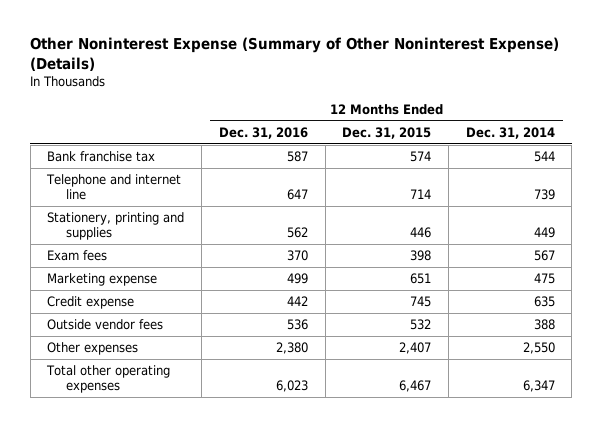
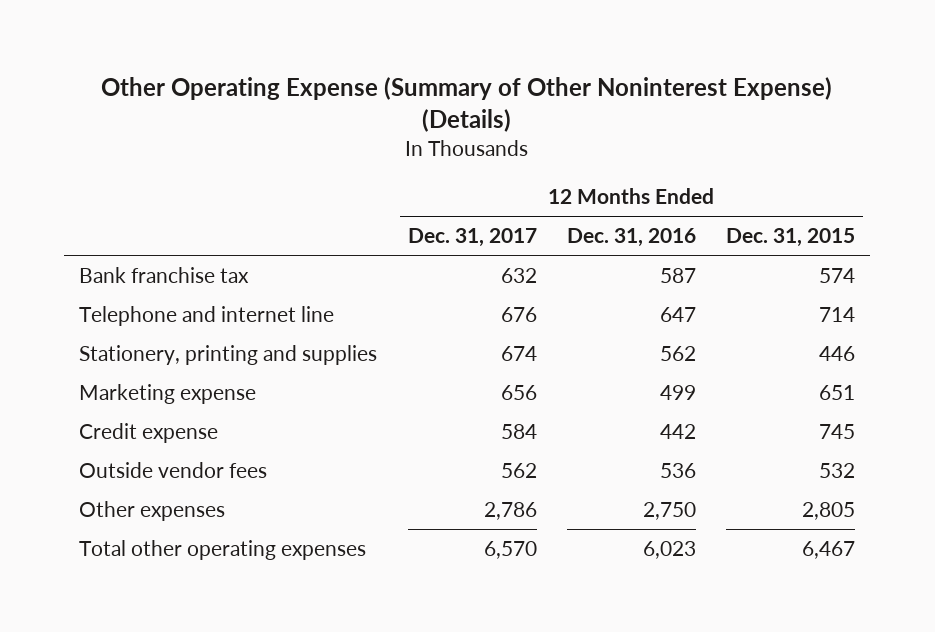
[30,37,560,71] Other Noninterest Expense (Summary of Other Noninterest Expense) (Details) -> [101,77,833,133] Other Operating Expense (Summary of Other Noninterest Expense) (Details)
[465,126,555,139] Dec. 31, 2014 -> none
none -> [407,228,537,248] Dec. 31, 2017
[47,249,108,261] Exam fees -> none
[275,341,308,354] 2,380 -> [642,501,696,520] 2,750
[399,341,432,354] 2,407 -> [802,501,856,520] 2,805

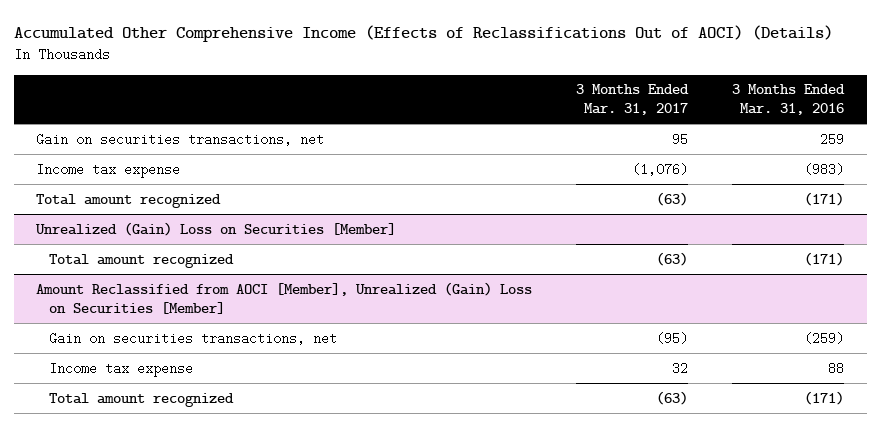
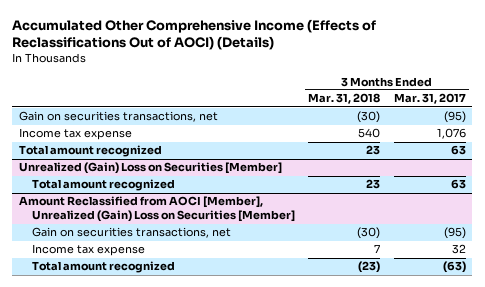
[732,84,846,116] 3 Months Ended Mar. 31, 2016 -> none
none -> [308,93,381,105] Mar. 31, 2018
[672,132,689,146] 95 -> [443,111,466,124] (95)
[632,162,689,176] (1,076) -> [436,128,466,140] 1,076
[656,191,689,206] (63) -> [450,145,466,156] 63
[656,251,689,266] (63) -> [450,179,466,190] 63

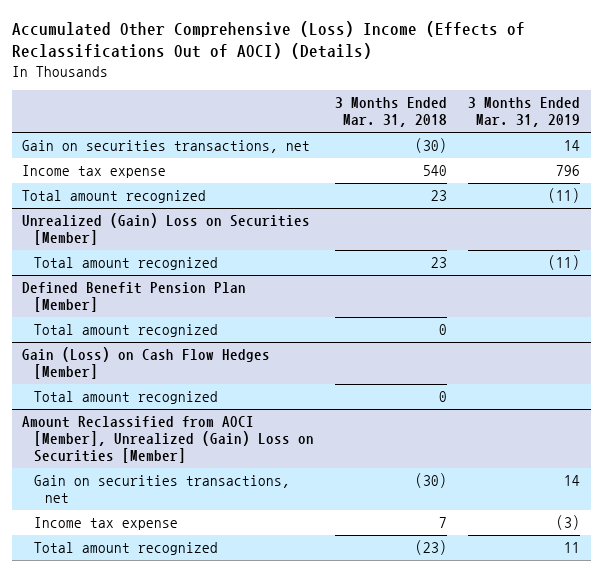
[12,18,377,50] Accumulated Other Comprehensive Income (Effects of Reclassifications Out of AOCI) (Details) -> [11,21,525,60] Accumulated Other Comprehensive (Loss) Income (Effects of Reclassifications Out of AOCI) (Details)
[393,93,466,105] Mar. 31, 2017 -> none
none -> [468,97,581,128] 3 Months Ended Mar. 31, 2019
none -> [22,281,247,313] Defined Benefit Pension Plan [Member]
none -> [33,323,218,337] Total amount recognized
none -> [22,346,271,380] Gain (Loss) on Cash Flow Hedges [Member]
none -> [33,390,218,404] Total amount recognized

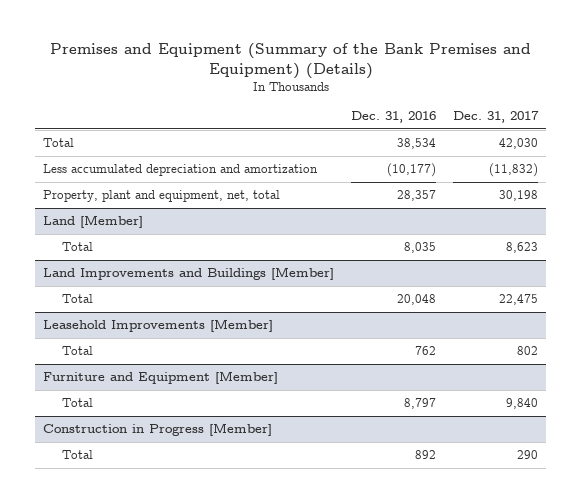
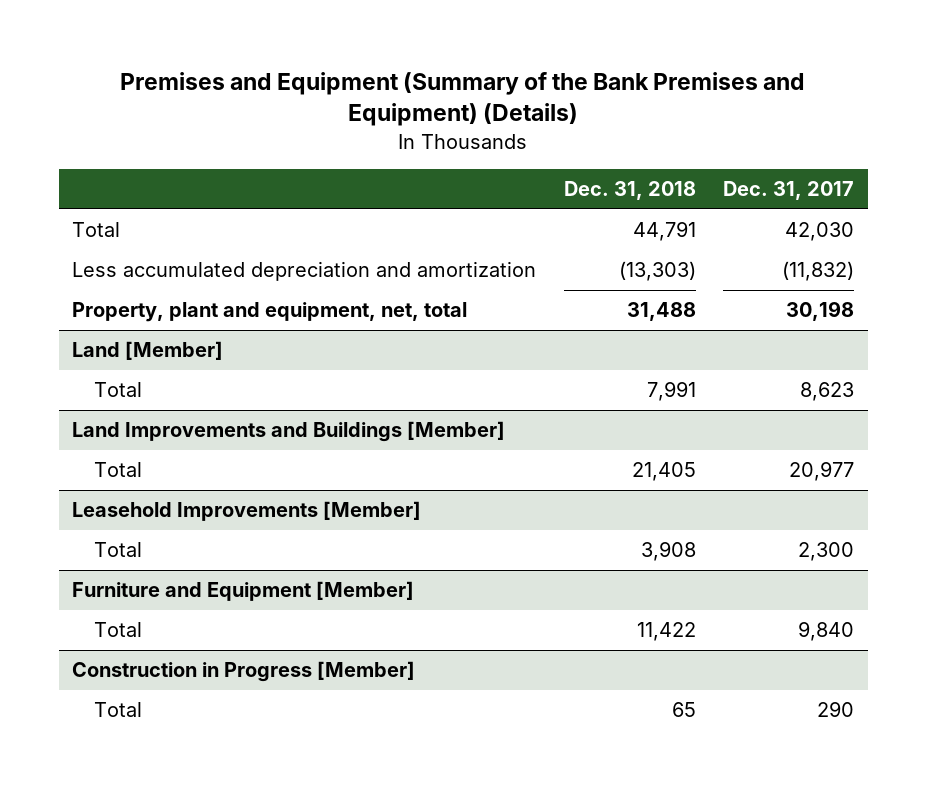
[351,111,437,124] Dec. 31, 2016 -> none
none -> [563,181,696,201] Dec. 31, 2018
[498,294,538,306] 22,475 -> [789,461,855,482] 20,977
[516,346,538,356] 802 -> [798,542,855,562] 2,300

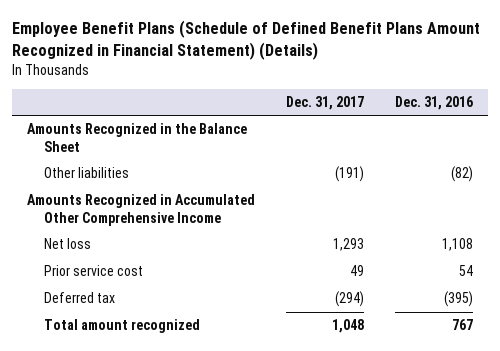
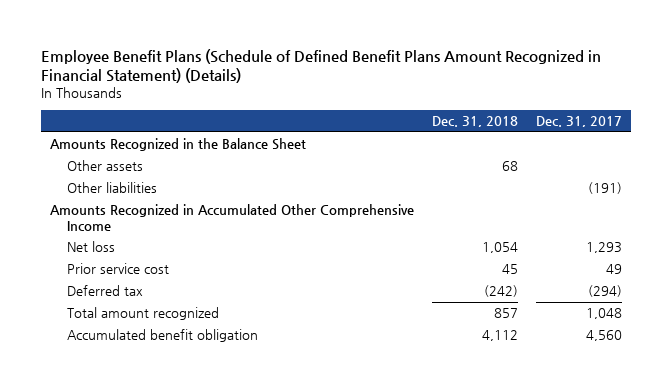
[394,96,473,111] Dec. 31, 2016 -> none
none -> [432,116,519,128] Dec. 31, 2018
none -> [67,160,144,172] Other assets
none -> [67,329,259,343] Accumulated benefit obligation

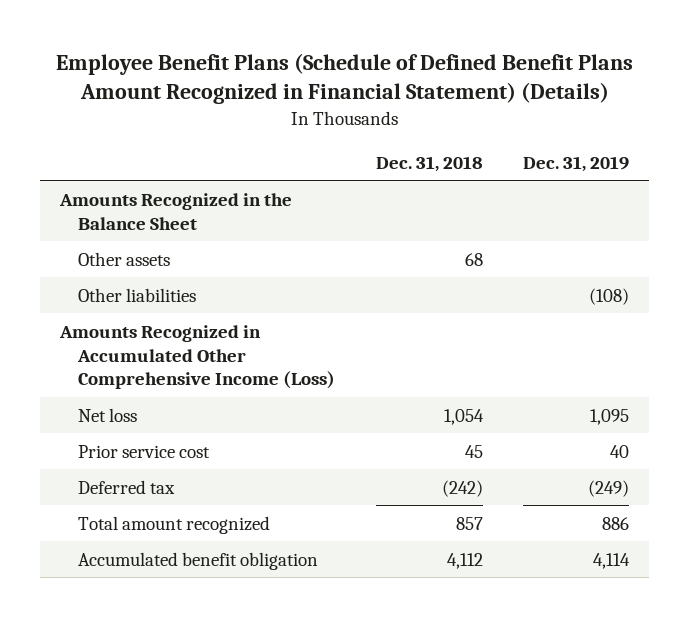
[536,116,623,128] Dec. 31, 2017 -> none
none -> [523,155,630,172] Dec. 31, 2019
[50,204,415,231] Amounts Recognized in Accumulated Other Comprehensive Income -> [59,324,336,390] Amounts Recognized in Accumulated Other Comprehensive Income (Loss)

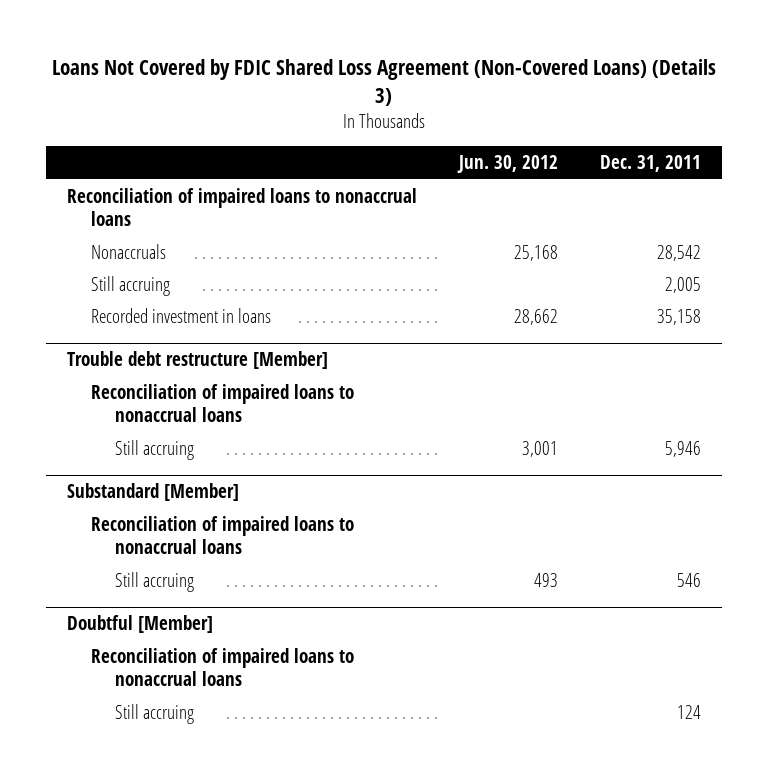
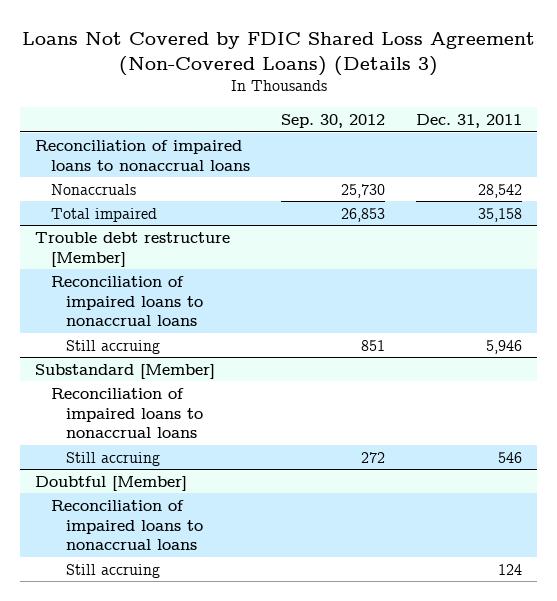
[456,155,558,174] Jun. 30, 2012 -> none
none -> [280,114,385,129] Sep. 30, 2012
[90,275,170,296] Still accruing -> none
[90,307,271,323] Recorded investment in loans -> [50,207,157,222] Total impaired

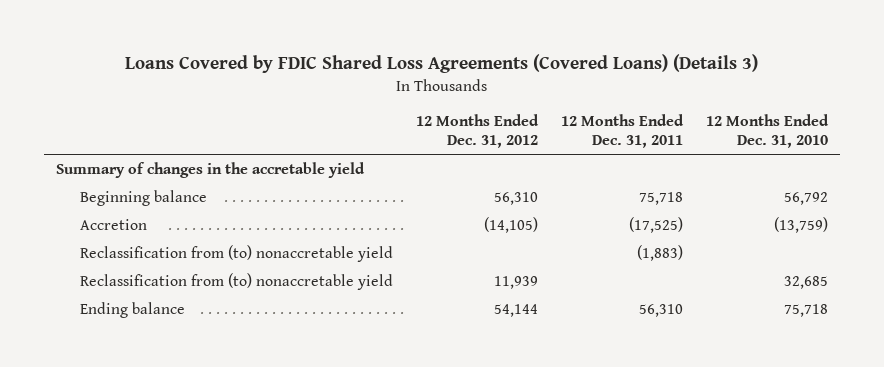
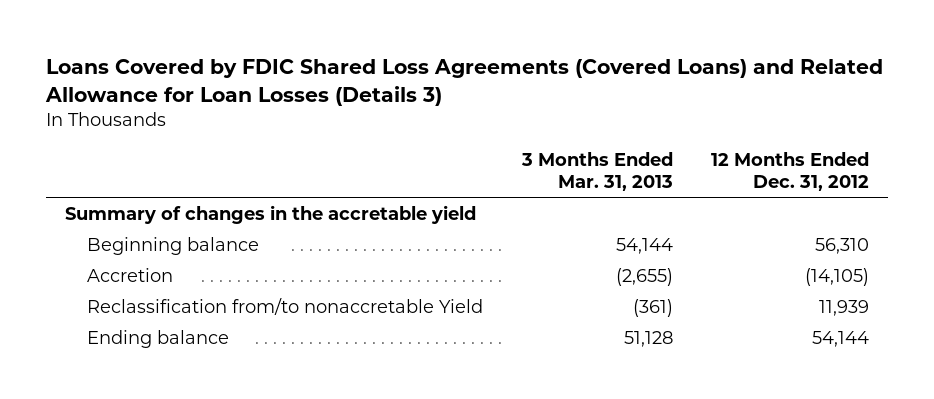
[125,54,759,74] Loans Covered by FDIC Shared Loss Agreements (Covered Loans) (Details 3) -> [44,58,883,106] Loans Covered by FDIC Shared Loss Agreements (Covered Loans) and Related Allowance for Loan Losses (Details 3)
[560,114,684,149] 12 Months Ended Dec. 31, 2011 -> none
[706,114,830,149] 12 Months Ended Dec. 31, 2010 -> none
none -> [520,151,673,191] 3 Months Ended Mar. 31, 2013
[79,245,393,263] Reclassification from (to) nonaccretable yield -> none
[79,273,393,291] Reclassification from (to) nonaccretable yield -> [87,297,484,315] Reclassification from/to nonaccretable Yield

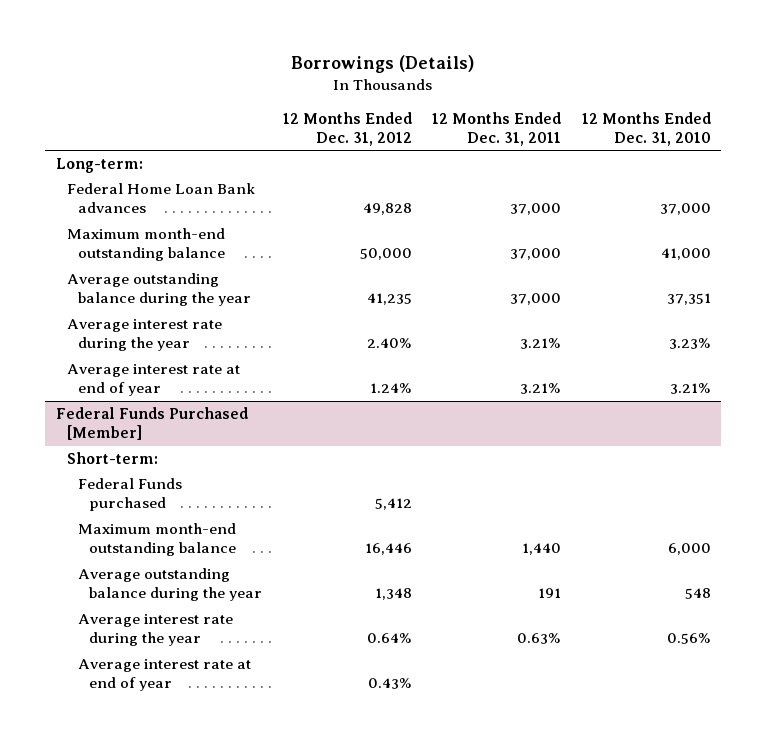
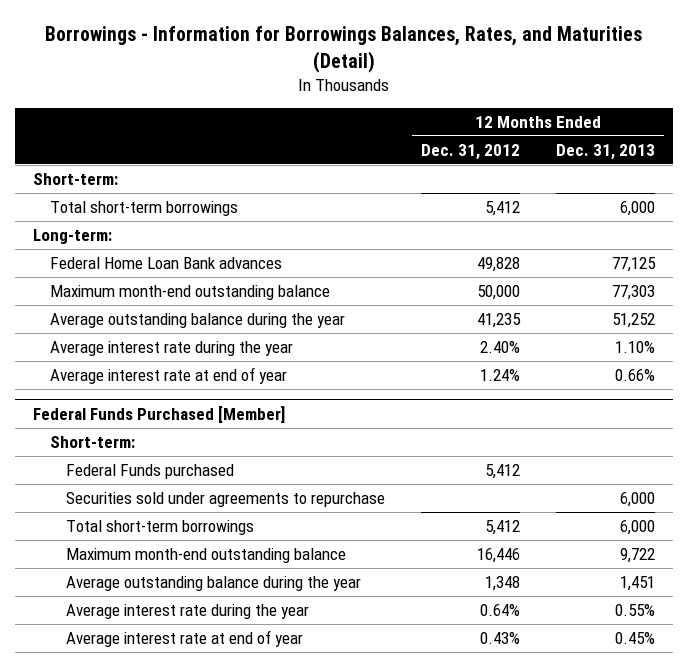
[291,55,475,74] Borrowings (Details) -> [45,26,643,73] Borrowings - Information for Borrowings Balances, Rates, and Maturities (Detail)
[432,111,562,147] 12 Months Ended Dec. 31, 2011 -> none
[581,111,711,147] 12 Months Ended Dec. 31, 2010 -> none
none -> [556,143,656,160] Dec. 31, 2013
none -> [33,172,119,185] Short-term:
none -> [49,200,238,216] Total short-term borrowings
none -> [66,491,386,507] Securities sold under agreements to repurchase
none -> [66,519,255,535] Total short-term borrowings

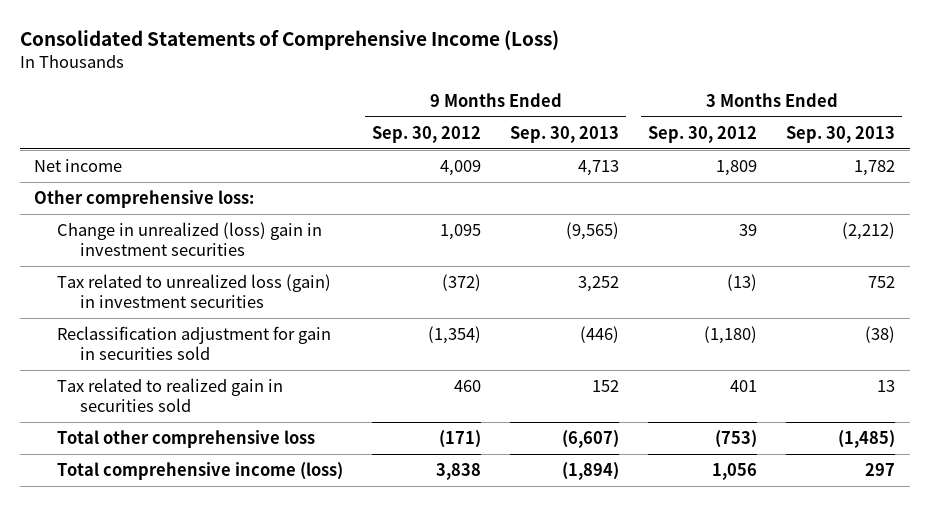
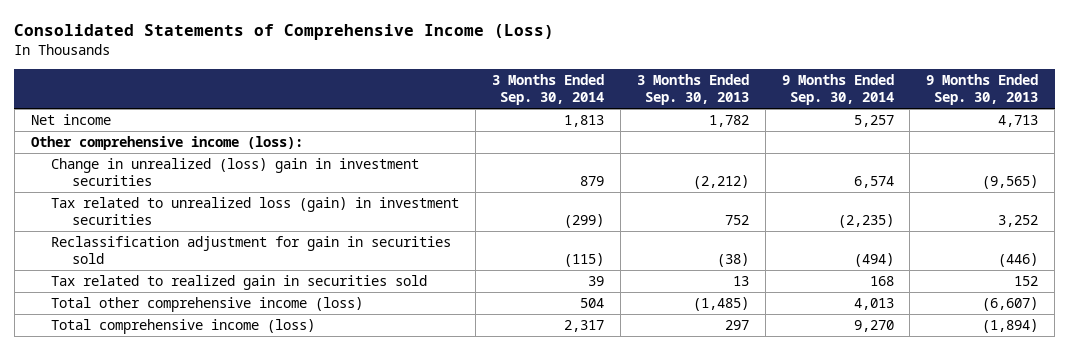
[372,125,482,143] Sep. 30, 2012 -> none
[648,125,758,143] Sep. 30, 2012 -> none
none -> [491,74,604,106] 3 Months Ended Sep. 30, 2014
none -> [781,74,894,106] 9 Months Ended Sep. 30, 2014
[34,190,255,209] Other comprehensive loss: -> [30,136,303,151] Other comprehensive income (loss):
[57,430,316,449] Total other comprehensive loss -> [51,297,364,313] Total other comprehensive income (loss)

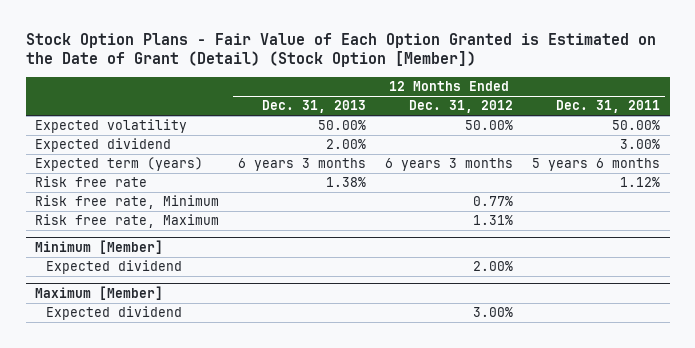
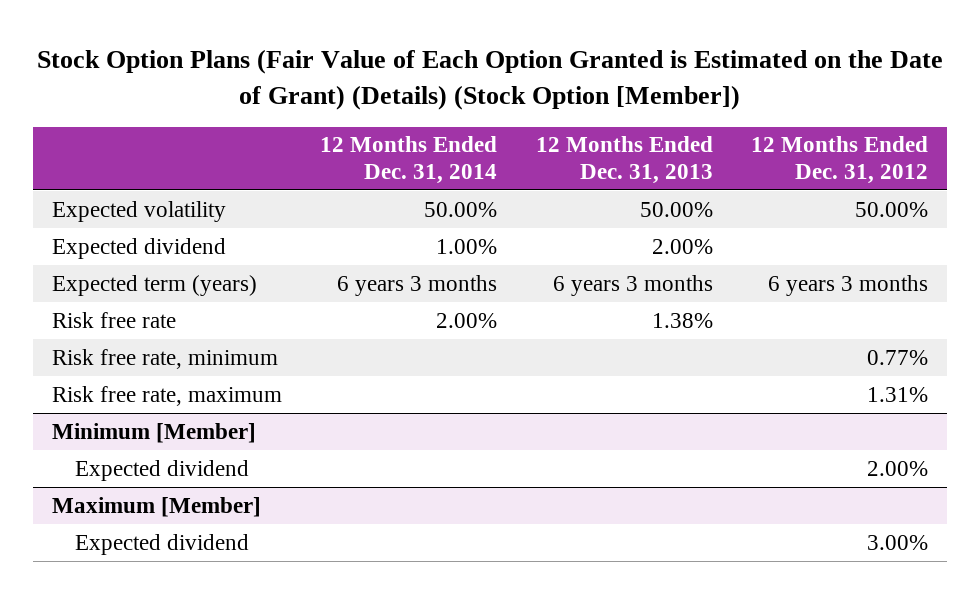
[25,32,656,68] Stock Option Plans - Fair Value of Each Option Granted is Estimated on the Date of Grant (Detail) (Stock Option [Member]) -> [36,49,943,110] Stock Option Plans (Fair Value of Each Option Granted is Estimated on the Date of Grant) (Details) (Stock Option [Member])
[556,100,661,114] Dec. 31, 2011 -> none
none -> [320,136,498,184] 12 Months Ended Dec. 31, 2014
[35,195,220,210] Risk free rate, Minimum -> [52,348,279,369] Risk free rate, minimum
[35,214,220,229] Risk free rate, Maximum -> [52,385,283,406] Risk free rate, maximum

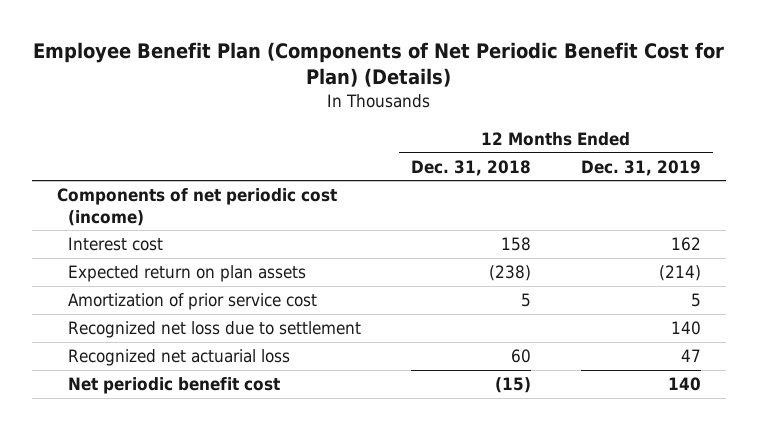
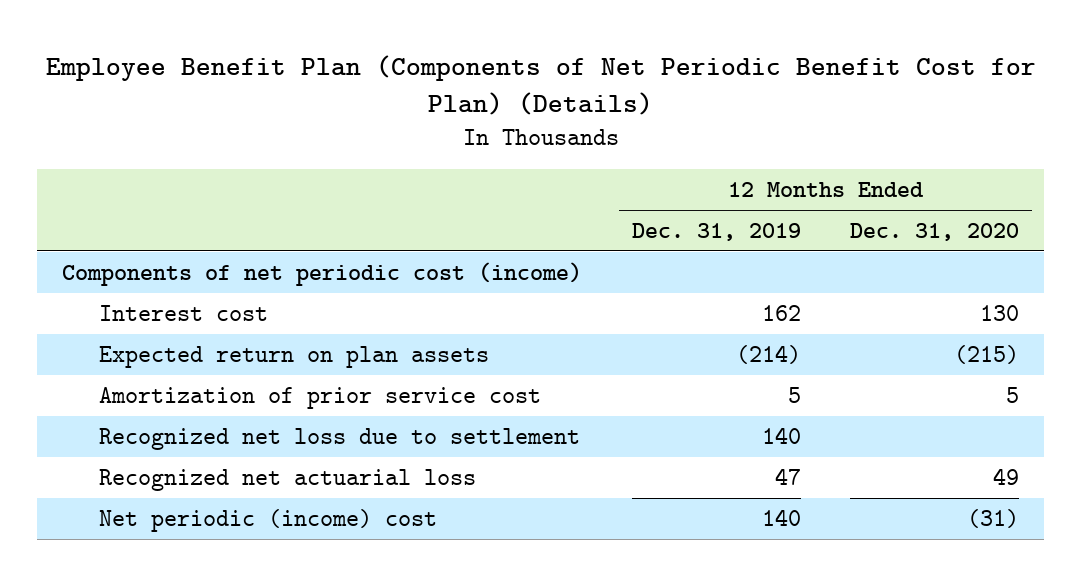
[411,159,532,176] Dec. 31, 2018 -> none
none -> [850,222,1020,241] Dec. 31, 2020
[68,377,281,395] Net periodic benefit cost -> [99,508,438,532] Net periodic (income) cost

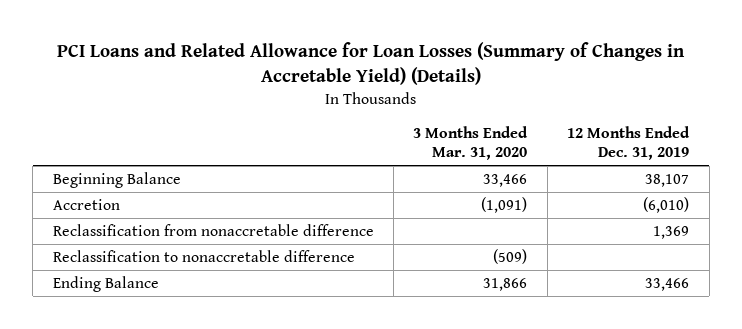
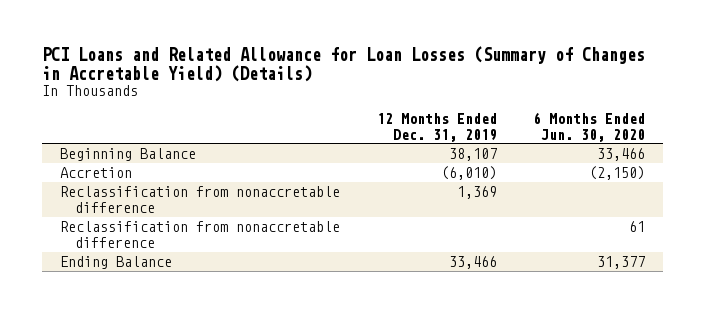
[413,125,529,161] 3 Months Ended Mar. 31, 2020 -> none
none -> [533,111,646,142] 6 Months Ended Jun. 30, 2020
[52,250,355,263] Reclassification to nonaccretable difference -> [60,221,341,248] Reclassification from nonaccretable difference

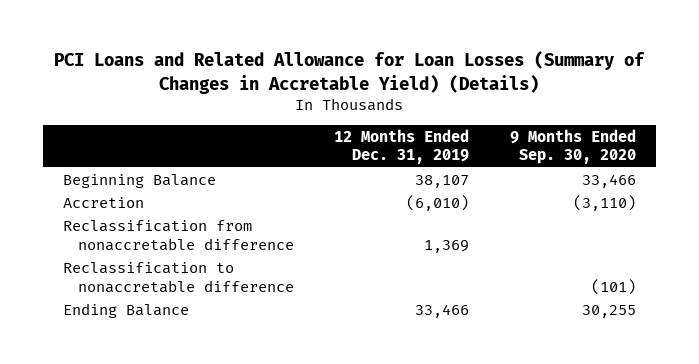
[533,111,646,142] 6 Months Ended Jun. 30, 2020 -> none
none -> [509,128,636,165] 9 Months Ended Sep. 30, 2020
[60,221,341,248] Reclassification from nonaccretable difference -> [63,261,295,293] Reclassification to nonaccretable difference

